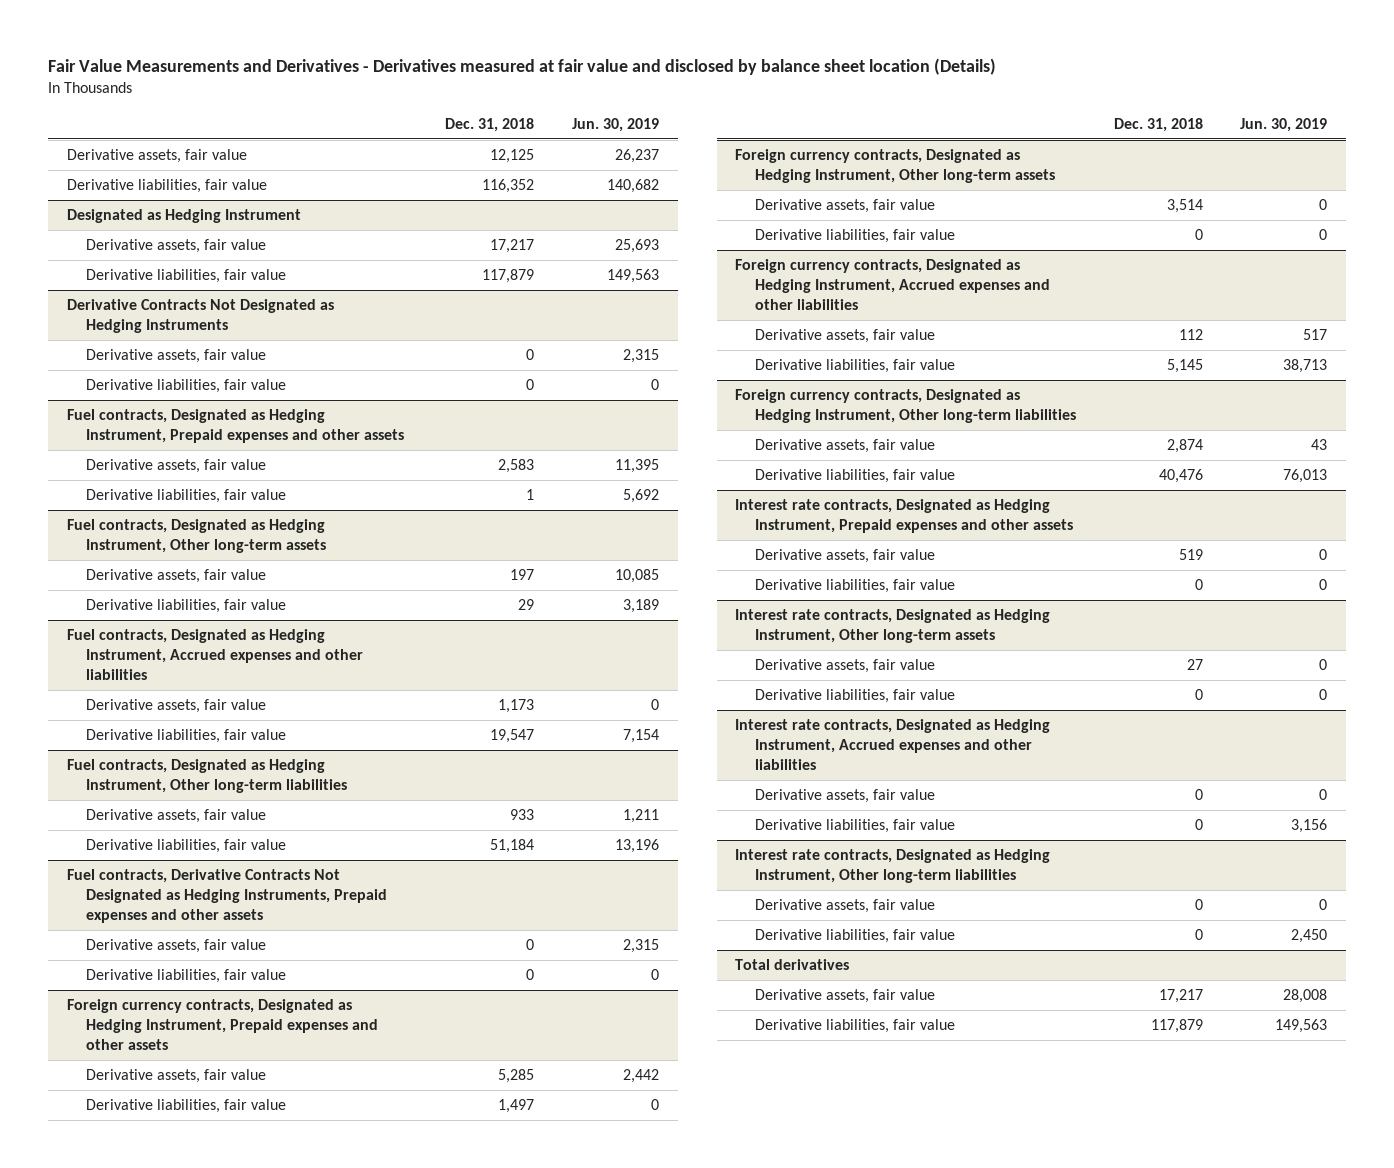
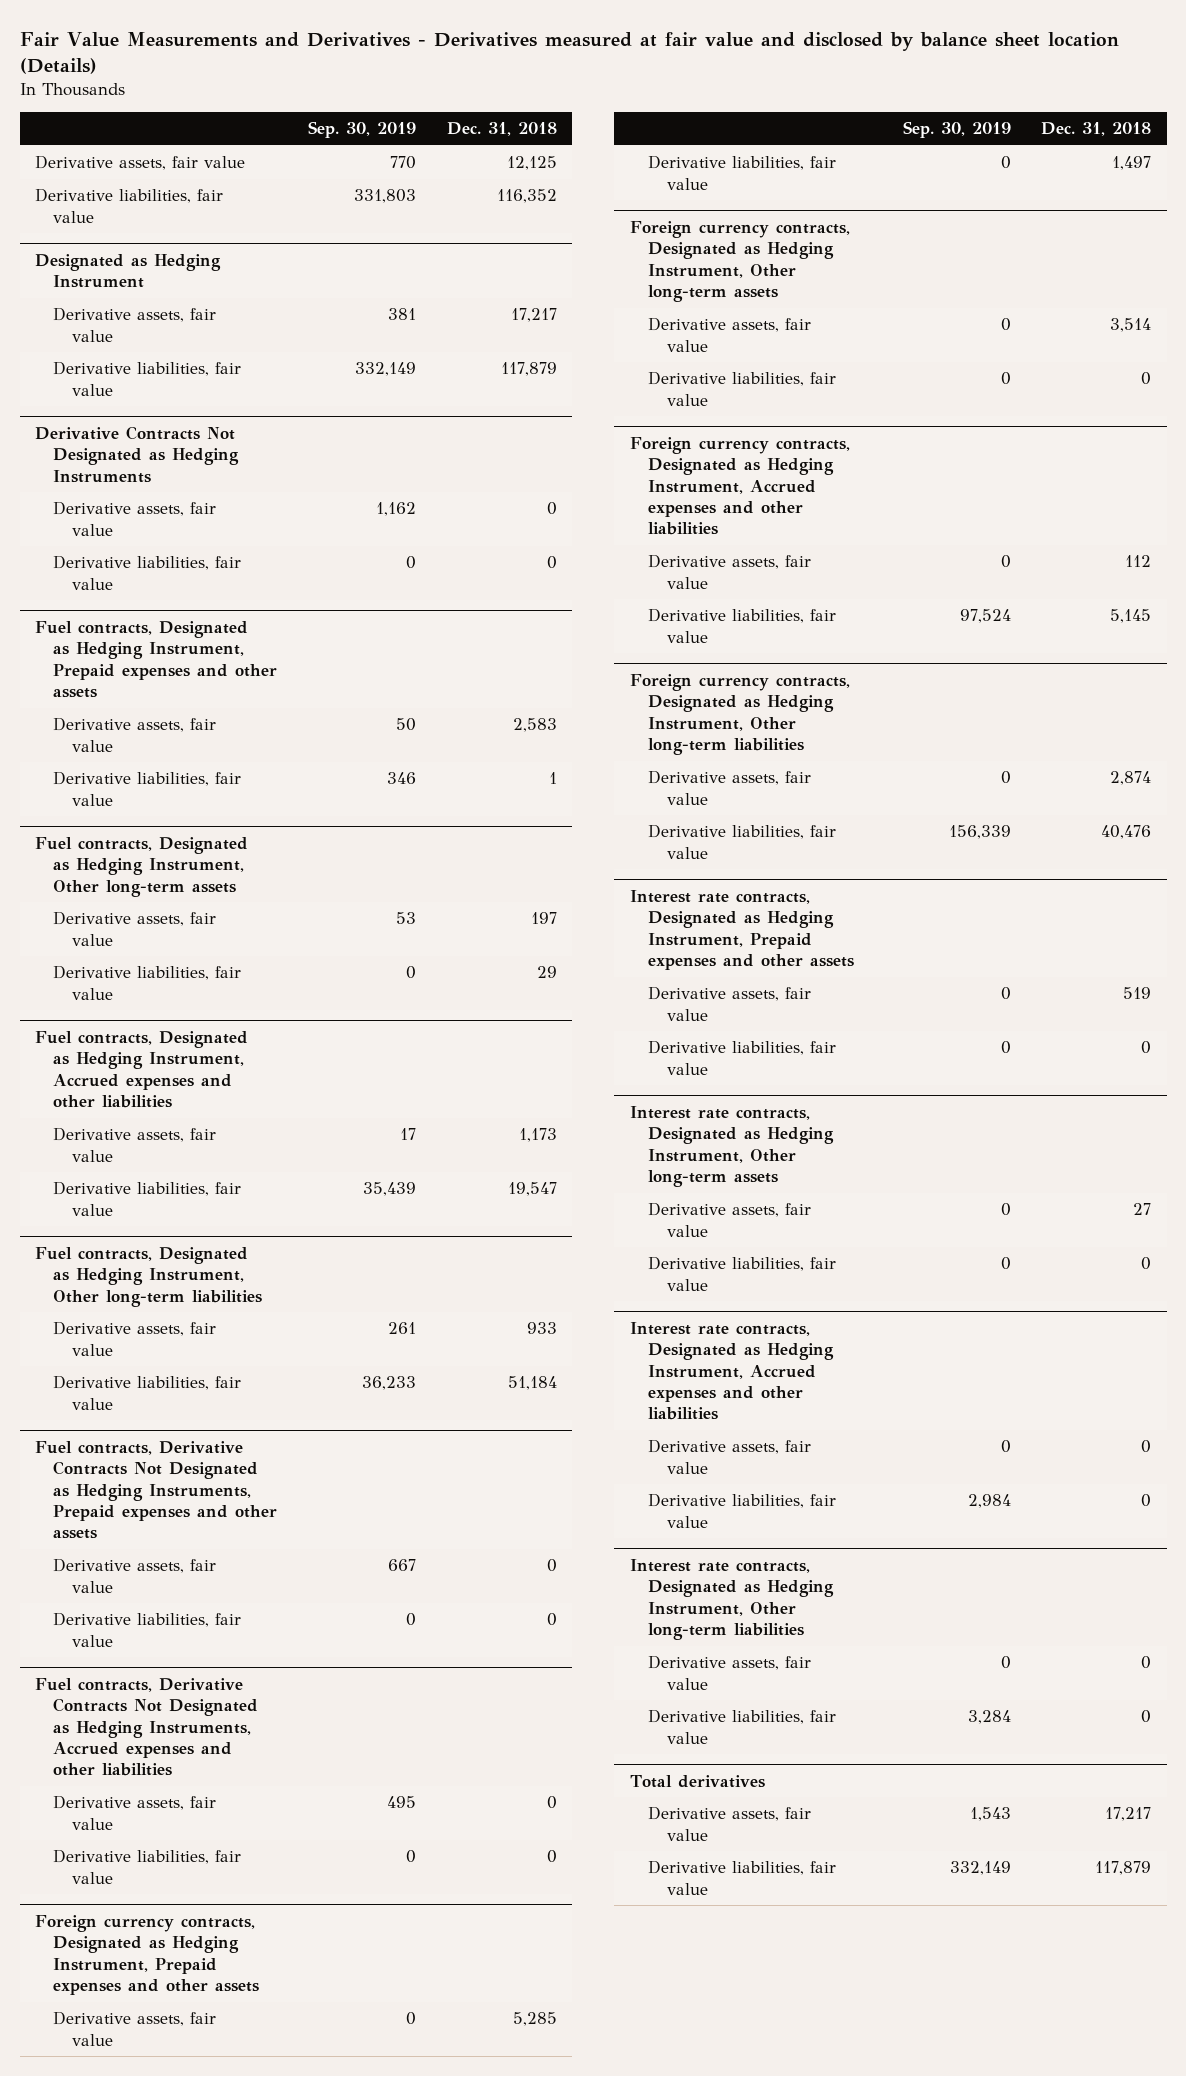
[571,117,659,132] Jun. 30, 2019 -> none
none -> [307,121,416,139] Sep. 30, 2019
none -> [34,1677,259,1777] Fuel contracts, Derivative Contracts Not Designated as Hedging Instruments, Accrued expenses and other liabilities
none -> [53,1795,217,1830] Derivative assets, fair value
none -> [53,1849,242,1884] Derivative liabilities, fair value

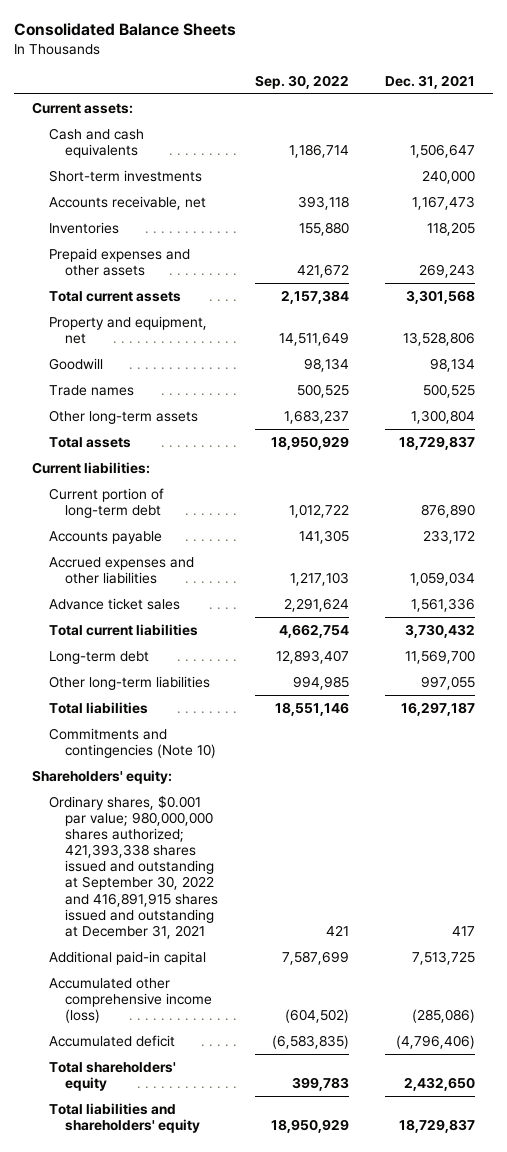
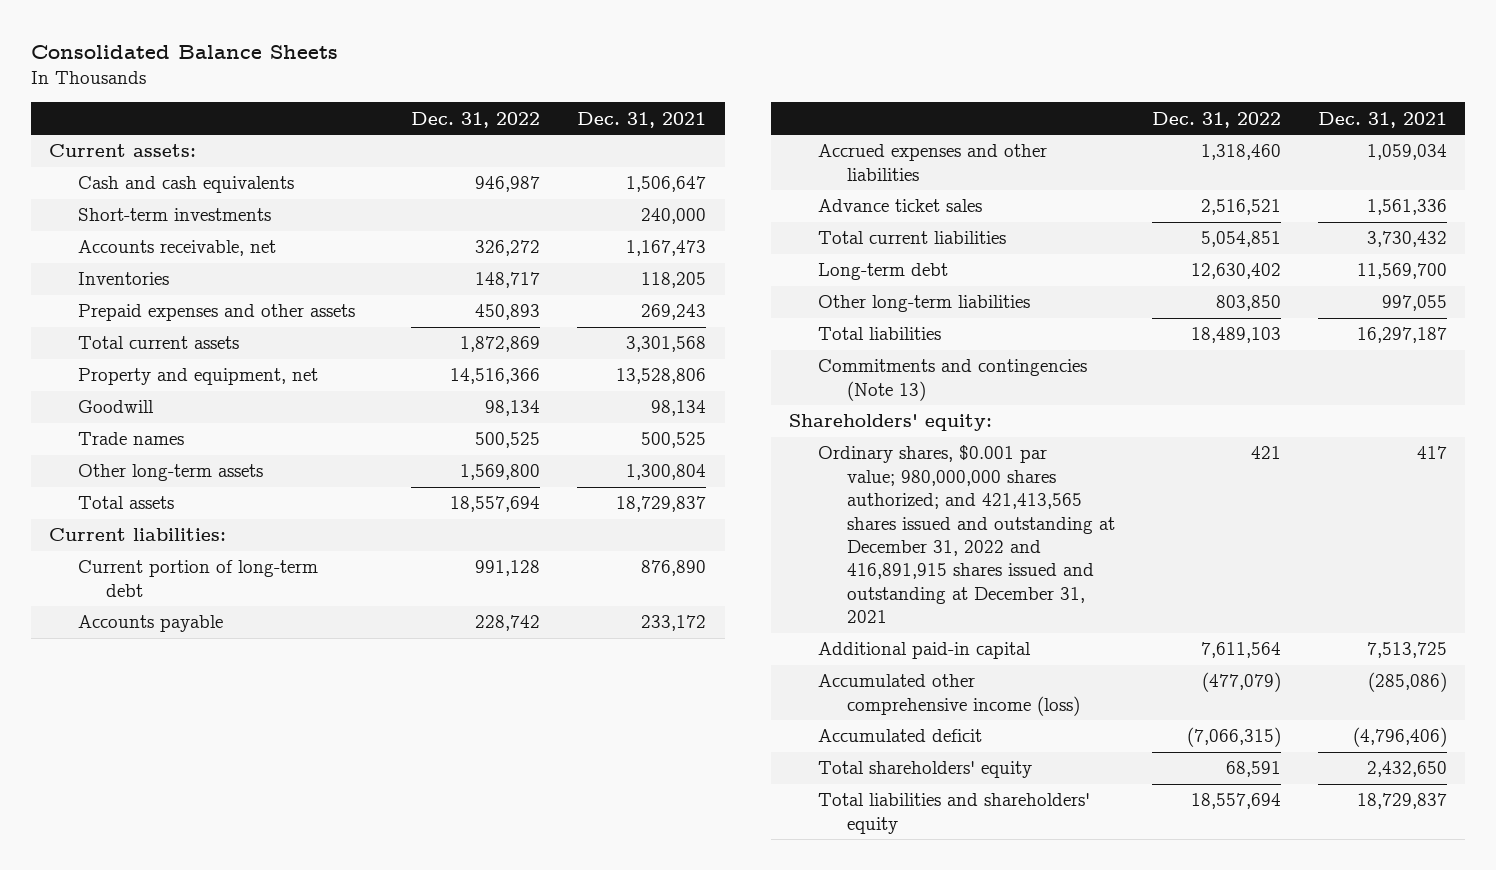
[254,74,349,89] Sep. 30, 2022 -> none
none -> [411,111,541,128] Dec. 31, 2022
[48,728,217,759] Commitments and contingencies (Note 10) -> [817,359,1087,401] Commitments and contingencies (Note 13)
[48,795,219,939] Ordinary shares, $0.001 par value; 980,000,000 shares authorized; 421,393,338 shares issued and outstanding at September 30, 2022 and 416,891,915 shares issued and outstanding at December 31, 2021 -> [817,445,1115,624] Ordinary shares, $0.001 par value; 980,000,000 shares authorized; and 421,413,565 shares issued and outstanding at December 31, 2022 and 416,891,915 shares issued and outstanding at December 31, 2021

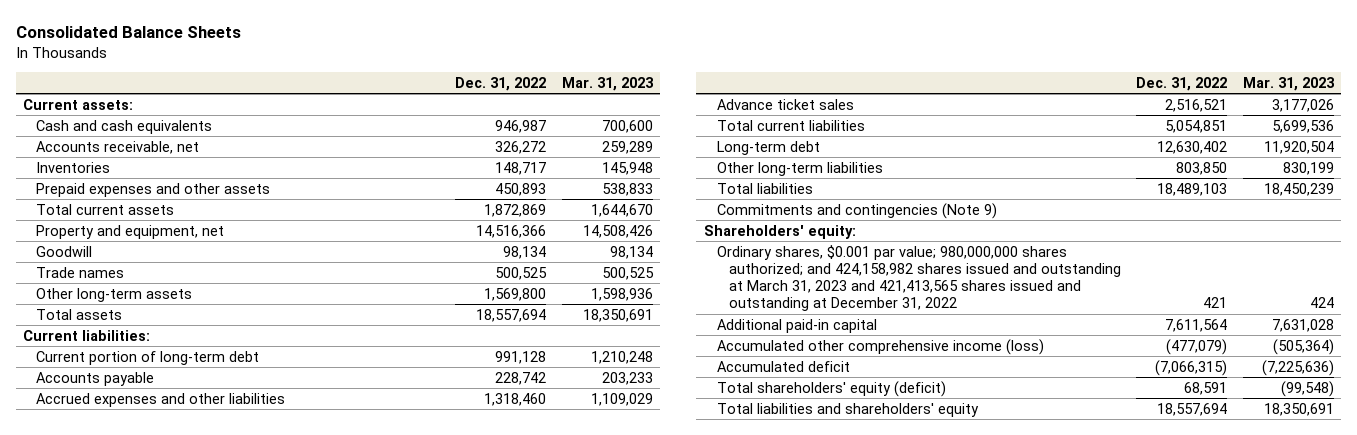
[577,111,707,128] Dec. 31, 2021 -> none
none -> [561,76,654,91] Mar. 31, 2023
[77,208,271,222] Short-term investments -> none
[817,359,1087,401] Commitments and contingencies (Note 13) -> [716,202,997,219] Commitments and contingencies (Note 9)
[817,445,1115,624] Ordinary shares, $0.001 par value; 980,000,000 shares authorized; and 421,413,565 shares issued and outstanding at December 31, 2022 and 416,891,915 shares issued and outstanding at December 31, 2021 -> [716,244,1122,312] Ordinary shares, $0.001 par value; 980,000,000 shares authorized; and 424,158,982 shares issued and outstanding at March 31, 2023 and 421,413,565 shares issued and outstanding at December 31, 2022
[817,761,1032,779] Total shareholders' equity -> [716,380,946,397] Total shareholders' equity (deficit)

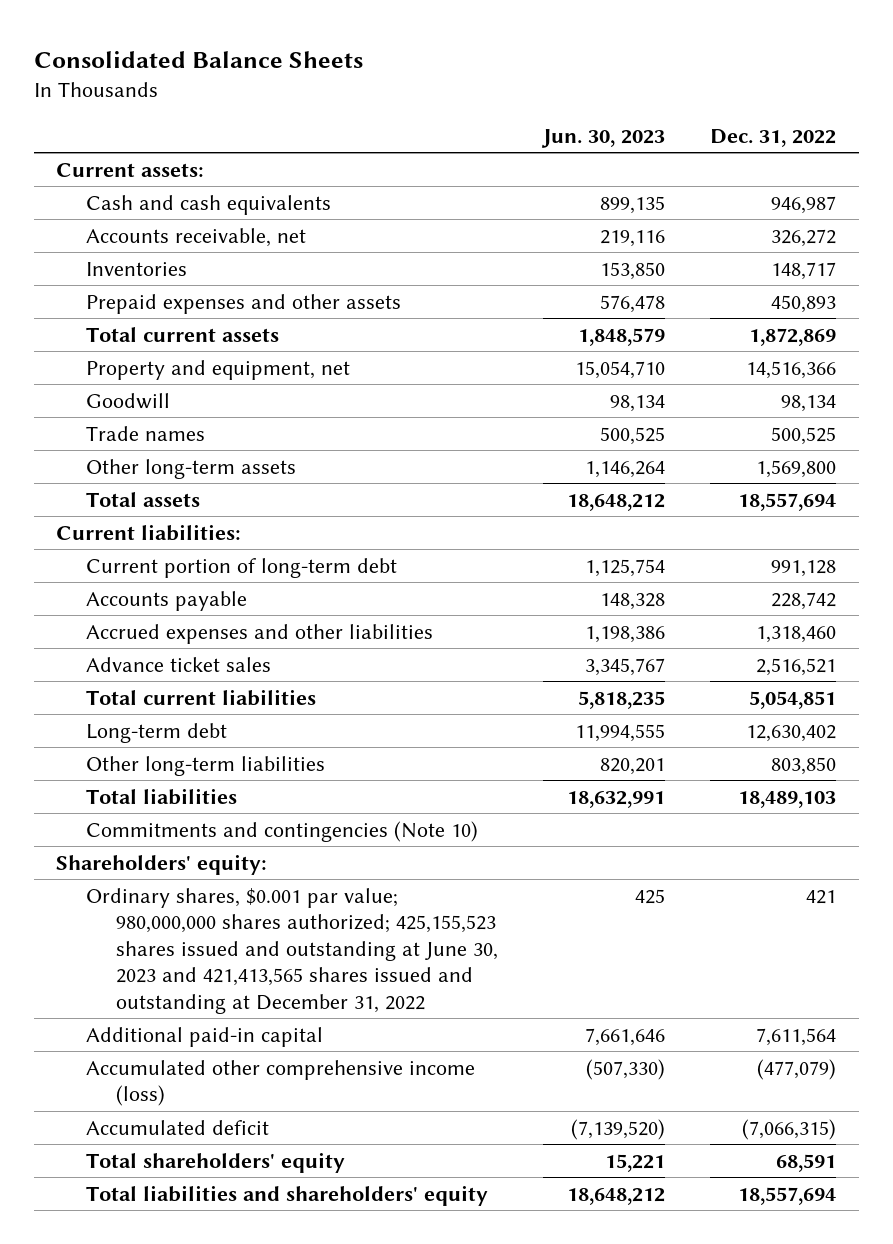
[561,76,654,91] Mar. 31, 2023 -> none
none -> [541,128,666,148] Jun. 30, 2023
[716,202,997,219] Commitments and contingencies (Note 9) -> [86,820,479,842] Commitments and contingencies (Note 10)
[716,244,1122,312] Ordinary shares, $0.001 par value; 980,000,000 shares authorized; and 424,158,982 shares issued and outstanding at March 31, 2023 and 421,413,565 shares issued and outstanding at December 31, 2022 -> [86,887,498,1015] Ordinary shares, $0.001 par value; 980,000,000 shares authorized; 425,155,523 shares issued and outstanding at June 30, 2023 and 421,413,565 shares issued and outstanding at December 31, 2022
[716,380,946,397] Total shareholders' equity (deficit) -> [86,1151,346,1173] Total shareholders' equity

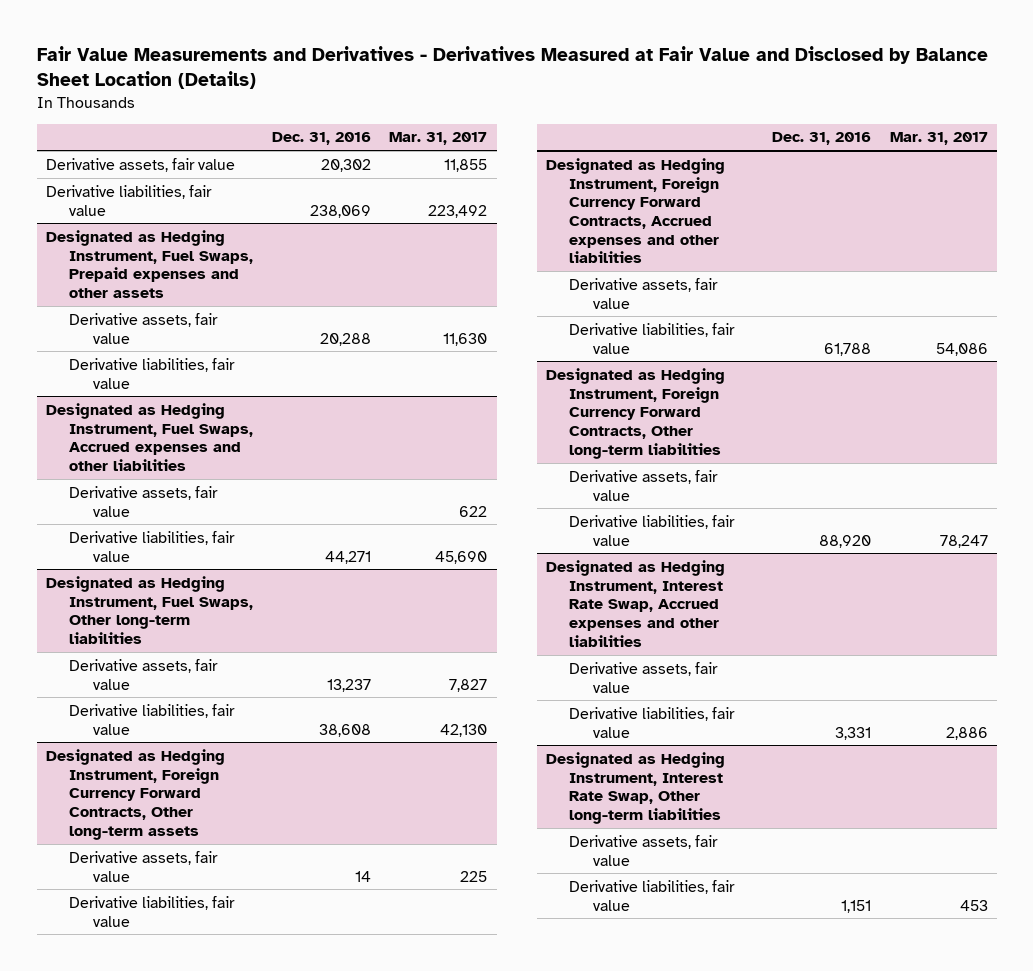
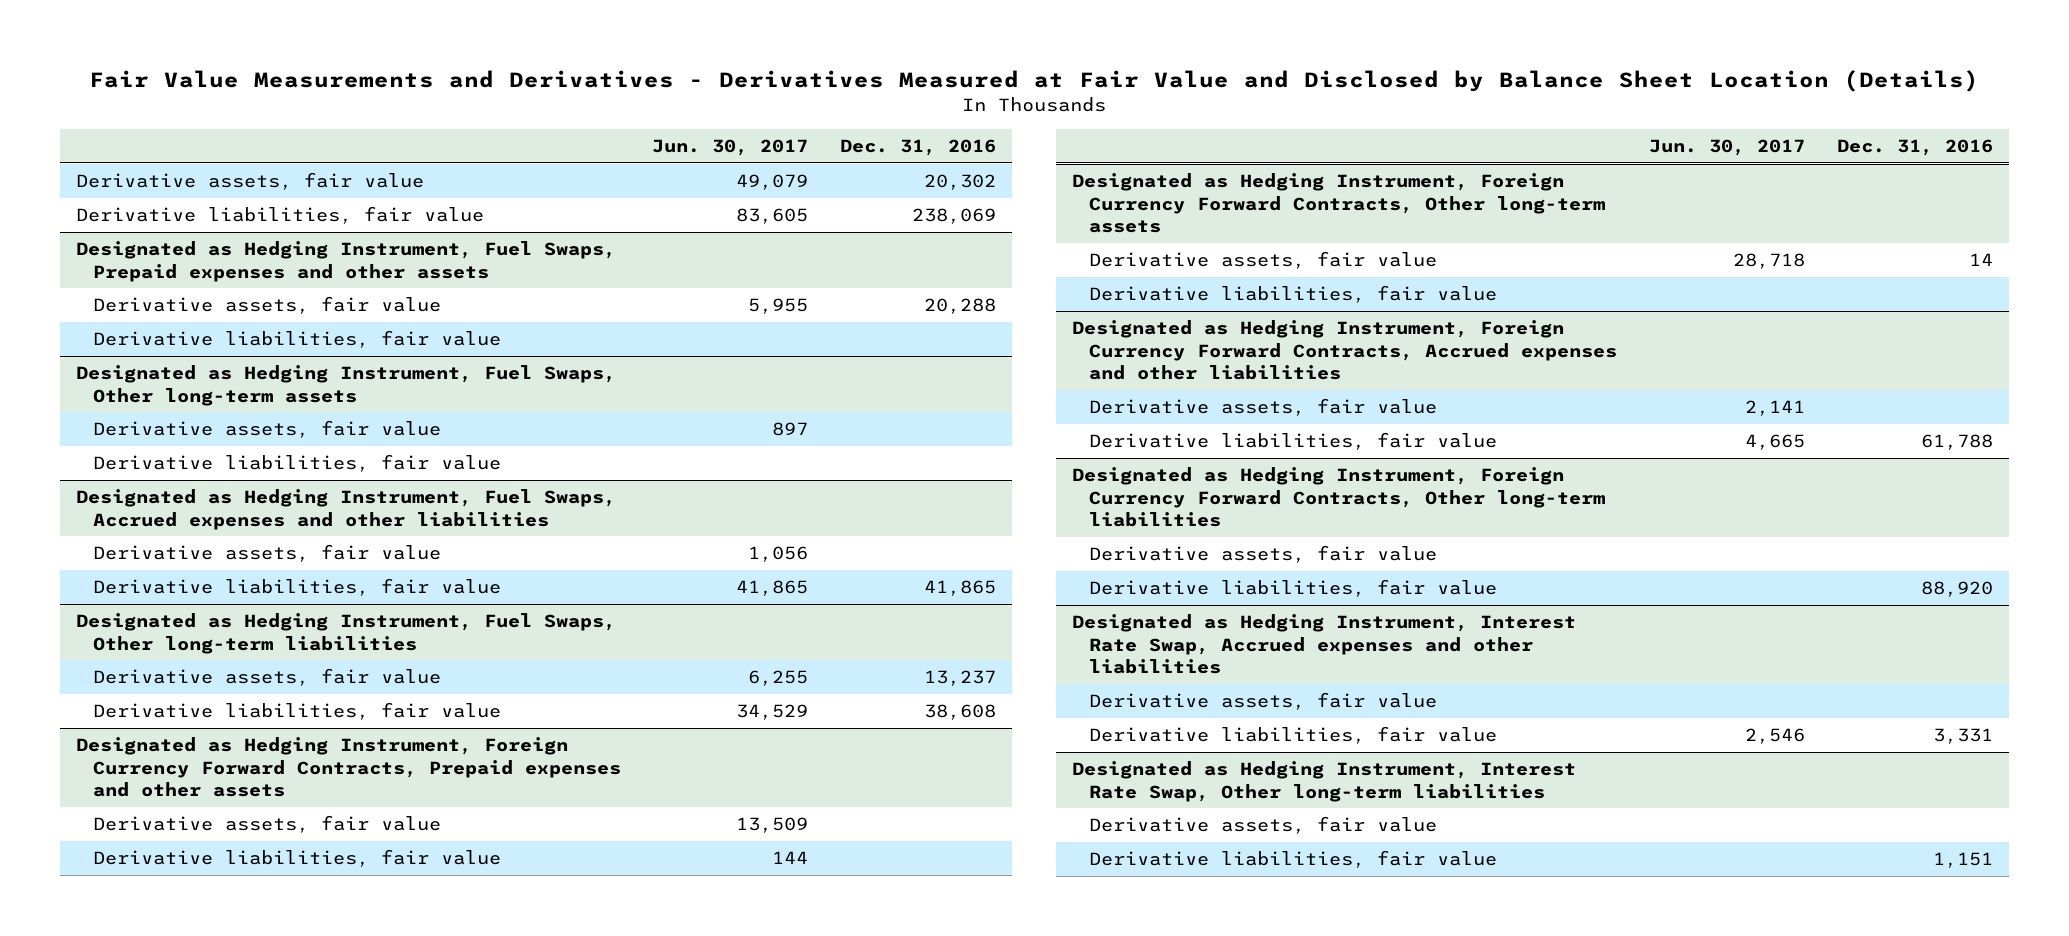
[389,132,488,146] Mar. 31, 2017 -> none
none -> [652,139,809,157] Jun. 30, 2017
none -> [75,365,616,406] Designated as Hedging Instrument, Fuel Swaps, Other long-term assets
none -> [92,420,441,439] Derivative assets, fair value
none -> [92,454,501,473] Derivative liabilities, fair value
[324,550,371,564] 44,271 -> [924,580,997,597] 41,865
none -> [75,737,621,798] Designated as Hedging Instrument, Foreign Currency Forward Contracts, Prepaid expenses and other assets
none -> [92,815,441,834] Derivative assets, fair value
none -> [92,849,501,868] Derivative liabilities, fair value

